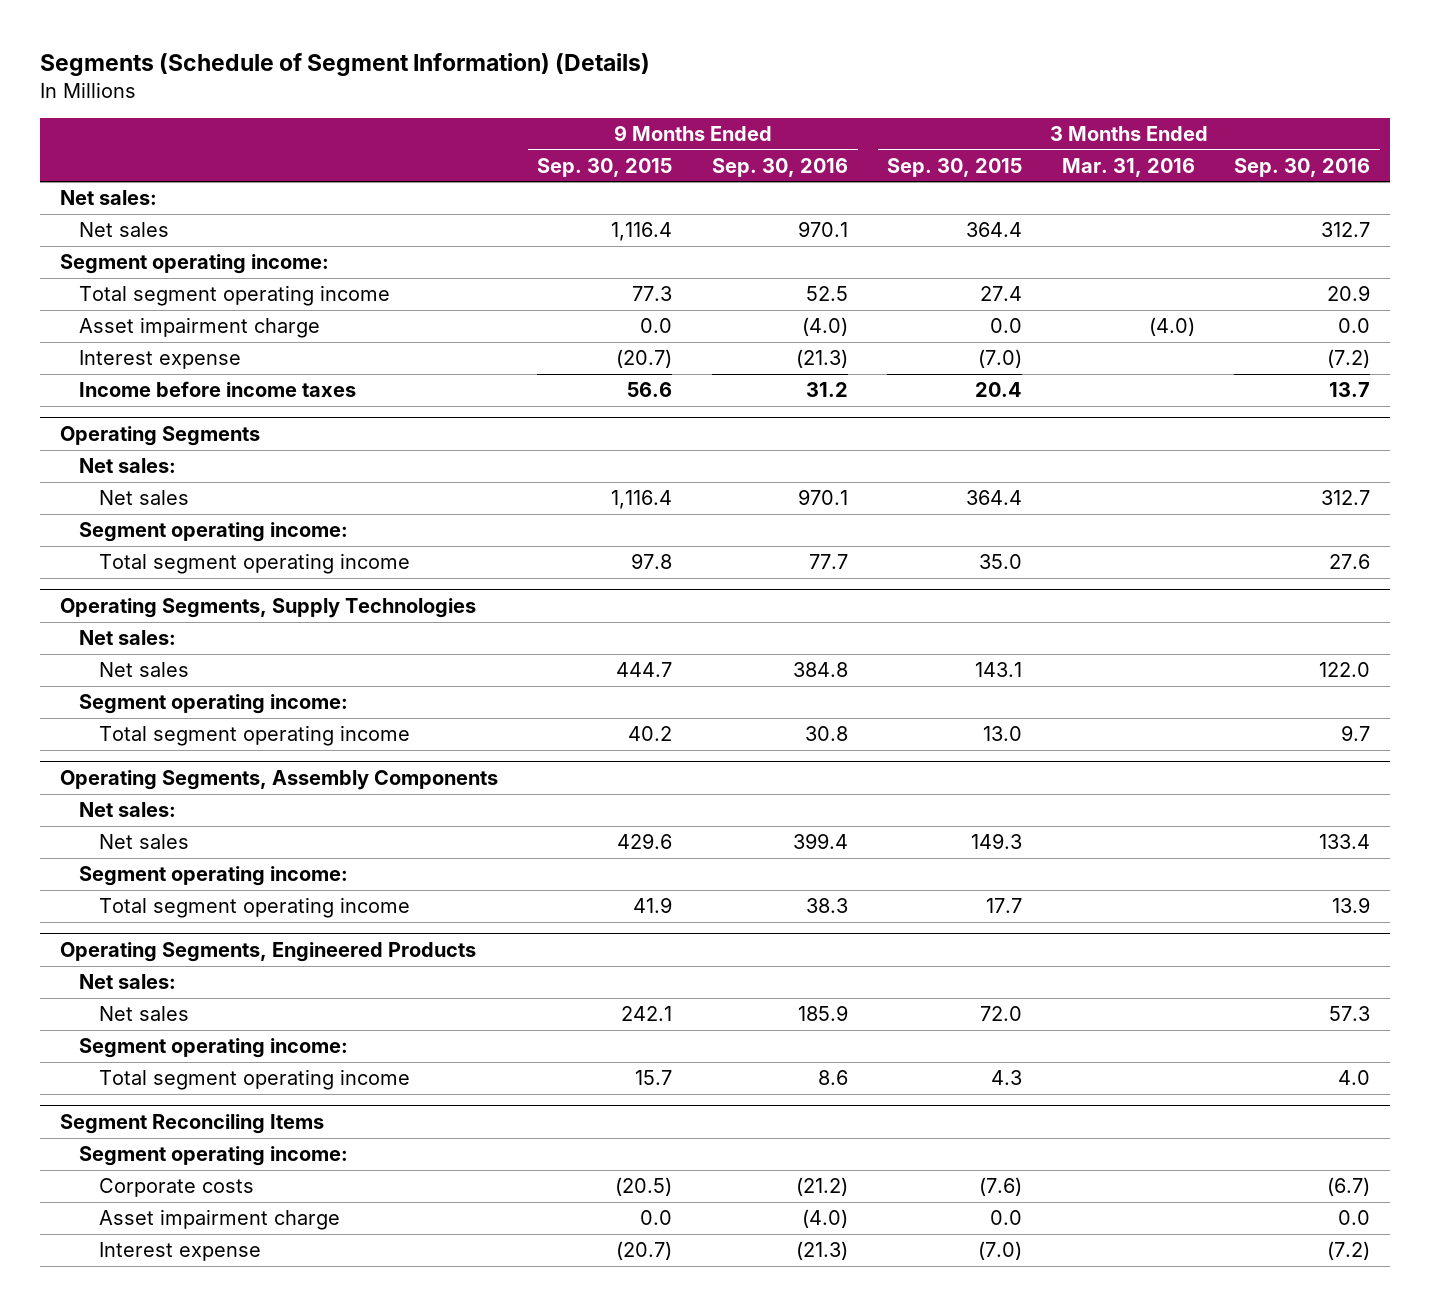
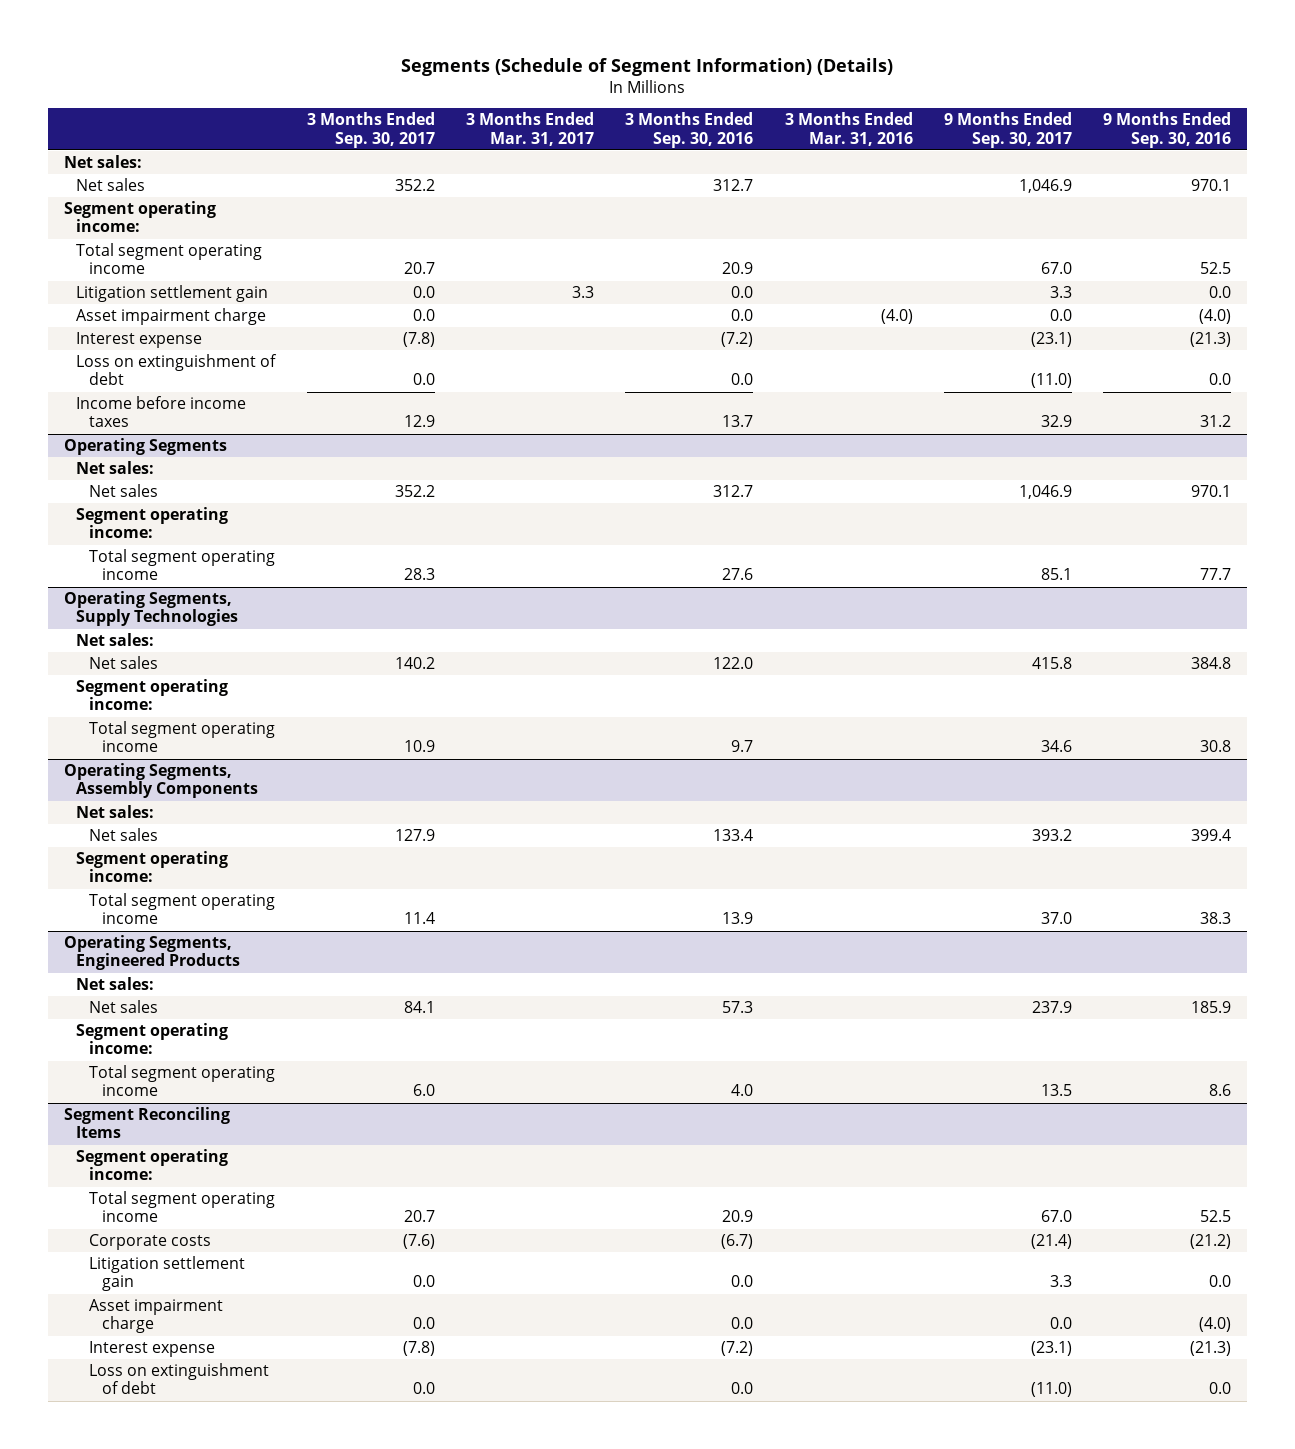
[537,157,673,177] Sep. 30, 2015 -> none
[887,157,1023,177] Sep. 30, 2015 -> none
none -> [306,112,435,148] 3 Months Ended Sep. 30, 2017
none -> [465,112,594,146] 3 Months Ended Mar. 31, 2017
none -> [943,112,1072,148] 9 Months Ended Sep. 30, 2017
none -> [76,285,269,303] Litigation settlement gain
none -> [76,354,278,386] Loss on extinguishment of debt
none -> [88,1191,275,1223] Total segment operating income
none -> [88,1256,245,1292] Litigation settlement gain
none -> [88,1363,269,1395] Loss on extinguishment of debt

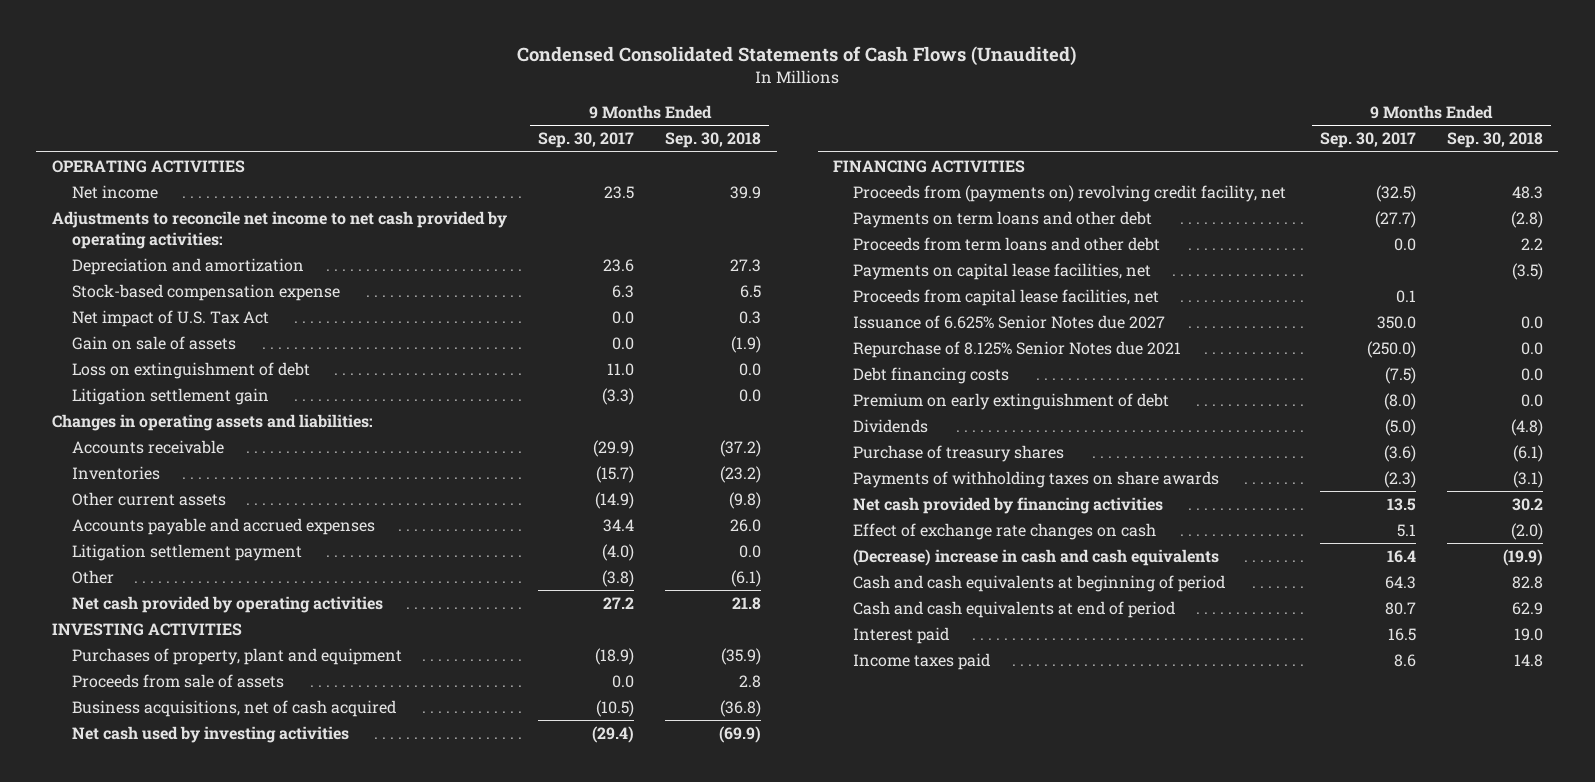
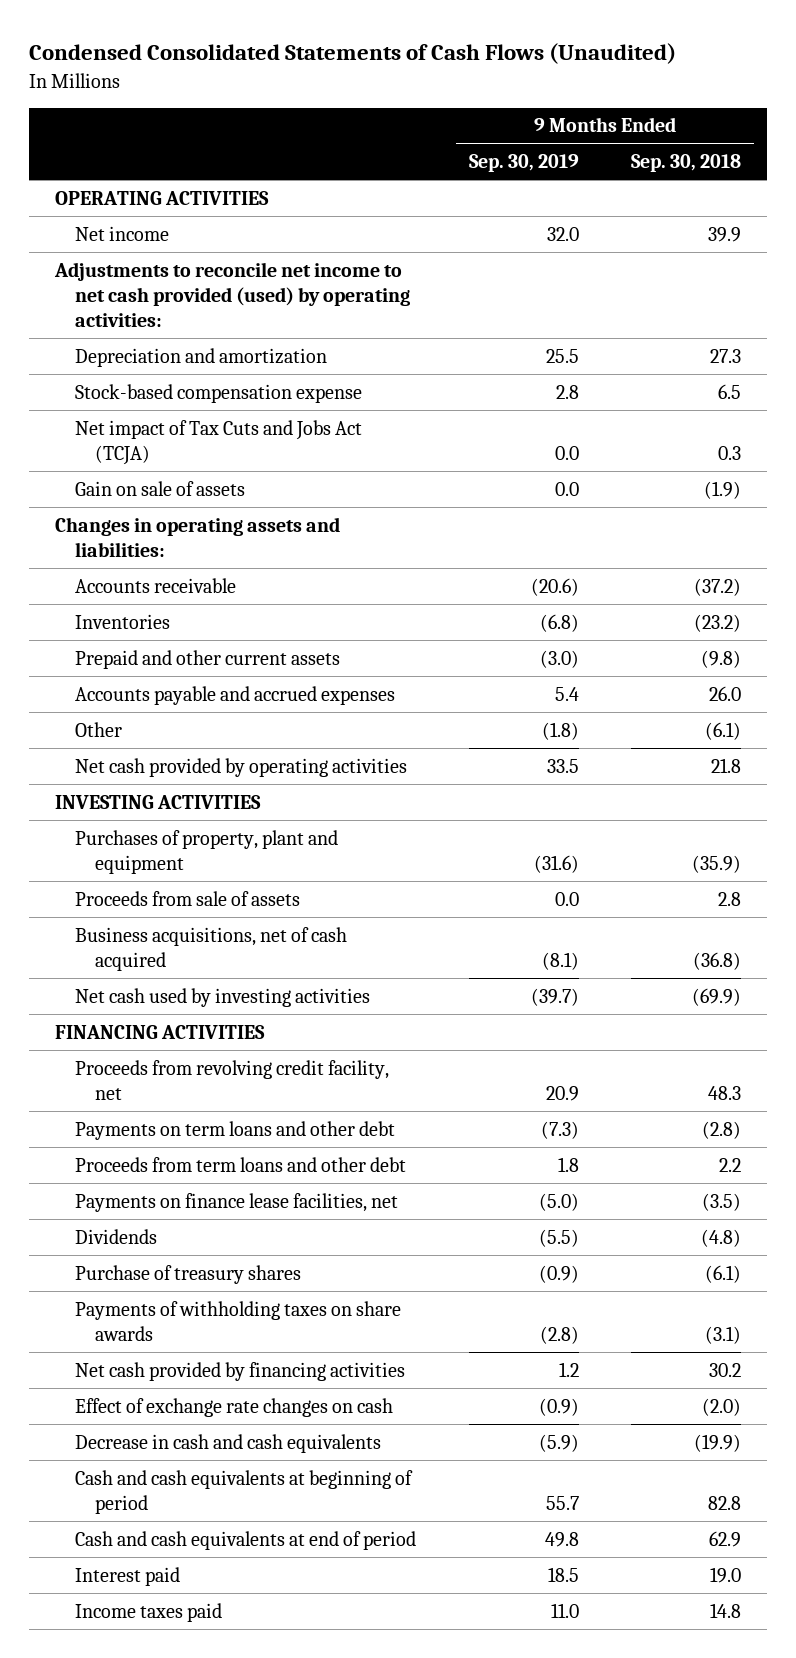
[538,132,635,149] Sep. 30, 2017 -> none
none -> [468,154,579,173] Sep. 30, 2019
[51,210,507,249] Adjustments to reconcile net income to net cash provided by operating activities: -> [54,261,411,327] Adjustments to reconcile net income to net cash provided (used) by operating activities:
[71,309,269,327] Net impact of U.S. Tax Act -> none
none -> [75,419,363,465] Net impact of Tax Cuts and Jobs Act (TCJA)
[71,361,310,379] Loss on extinguishment of debt -> none
[71,387,269,405] Litigation settlement gain -> none
[71,491,226,506] Other current assets -> [75,649,341,669] Prepaid and other current assets
[71,543,302,561] Litigation settlement payment -> none
[853,184,1287,202] Proceeds from (payments on) revolving credit facility, net -> [75,1059,390,1100] Proceeds from revolving credit facility, net
[853,288,1160,306] Proceeds from capital lease facilities, net -> none
[853,314,1166,329] Issuance of 6.625% Senior Notes due 2027 -> none
[853,340,1182,358] Repurchase of 8.125% Senior Notes due 2021 -> none
[853,366,1010,384] Debt financing costs -> none
[853,392,1170,410] Premium on early extinguishment of debt -> none
[853,262,1152,280] Payments on capital lease facilities, net -> [75,1192,399,1212] Payments on finance lease facilities, net
[853,548,1220,566] (Decrease) increase in cash and cash equivalents -> [75,1433,382,1453] Decrease in cash and cash equivalents

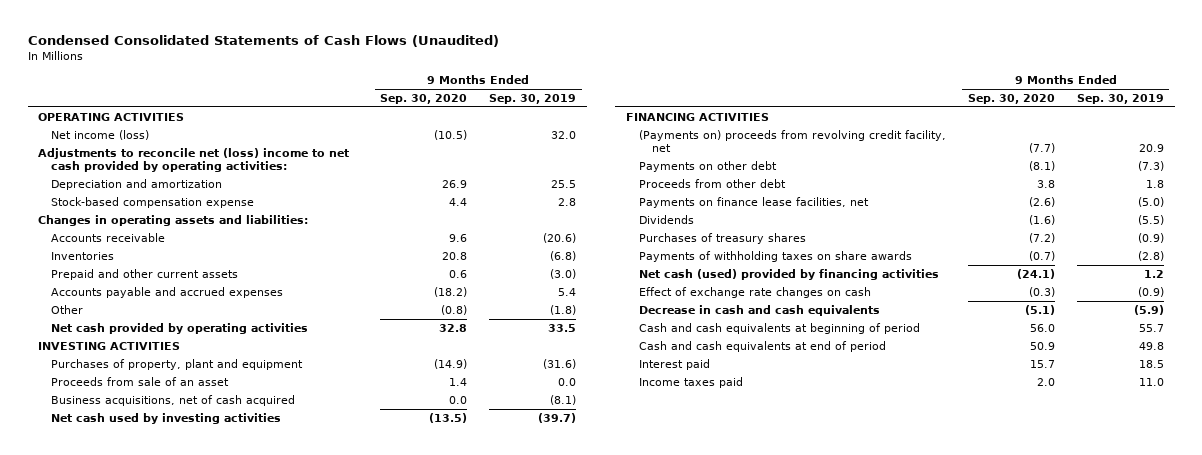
[631,154,742,173] Sep. 30, 2018 -> none
none -> [380,94,468,105] Sep. 30, 2020
[75,225,170,241] Net income -> [51,129,150,140] Net income (loss)
[54,261,411,327] Adjustments to reconcile net income to net cash provided (used) by operating activities: -> [38,147,350,173] Adjustments to reconcile net (loss) income to net cash provided by operating activities:
[75,419,363,465] Net impact of Tax Cuts and Jobs Act (TCJA) -> none
[75,480,246,496] Gain on sale of assets -> none
[75,890,301,906] Proceeds from sale of assets -> [51,376,230,386] Proceeds from sale of an asset
[75,1059,390,1100] Proceeds from revolving credit facility, net -> [638,129,946,153] (Payments on) proceeds from revolving credit facility, net
[75,1120,396,1140] Payments on term loans and other debt -> [638,160,777,172] Payments on other debt
[75,1156,407,1172] Proceeds from term loans and other debt -> [638,178,786,188] Proceeds from other debt
[75,1264,302,1284] Purchase of treasury shares -> [638,232,806,244] Purchases of treasury shares
[75,1361,406,1381] Net cash provided by financing activities -> [638,268,939,280] Net cash (used) provided by financing activities

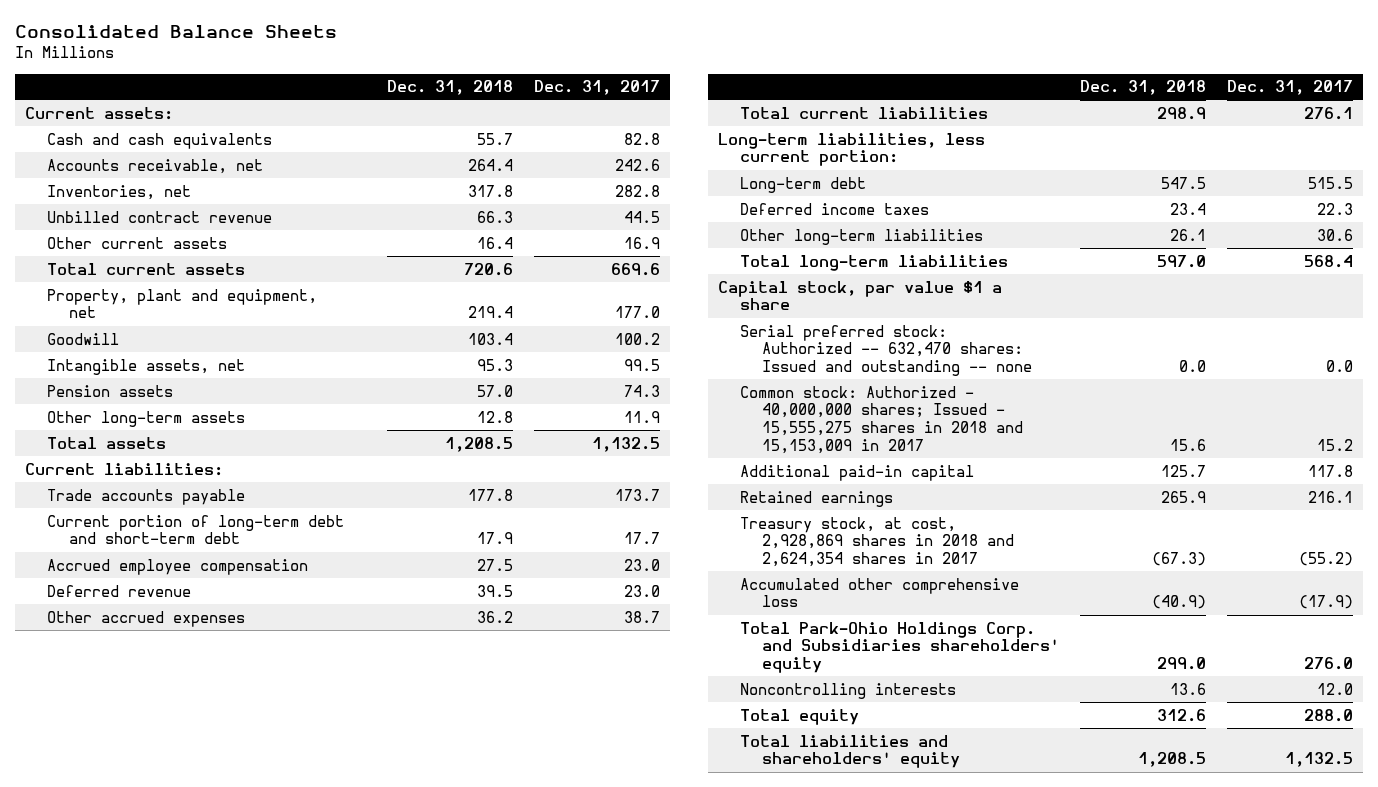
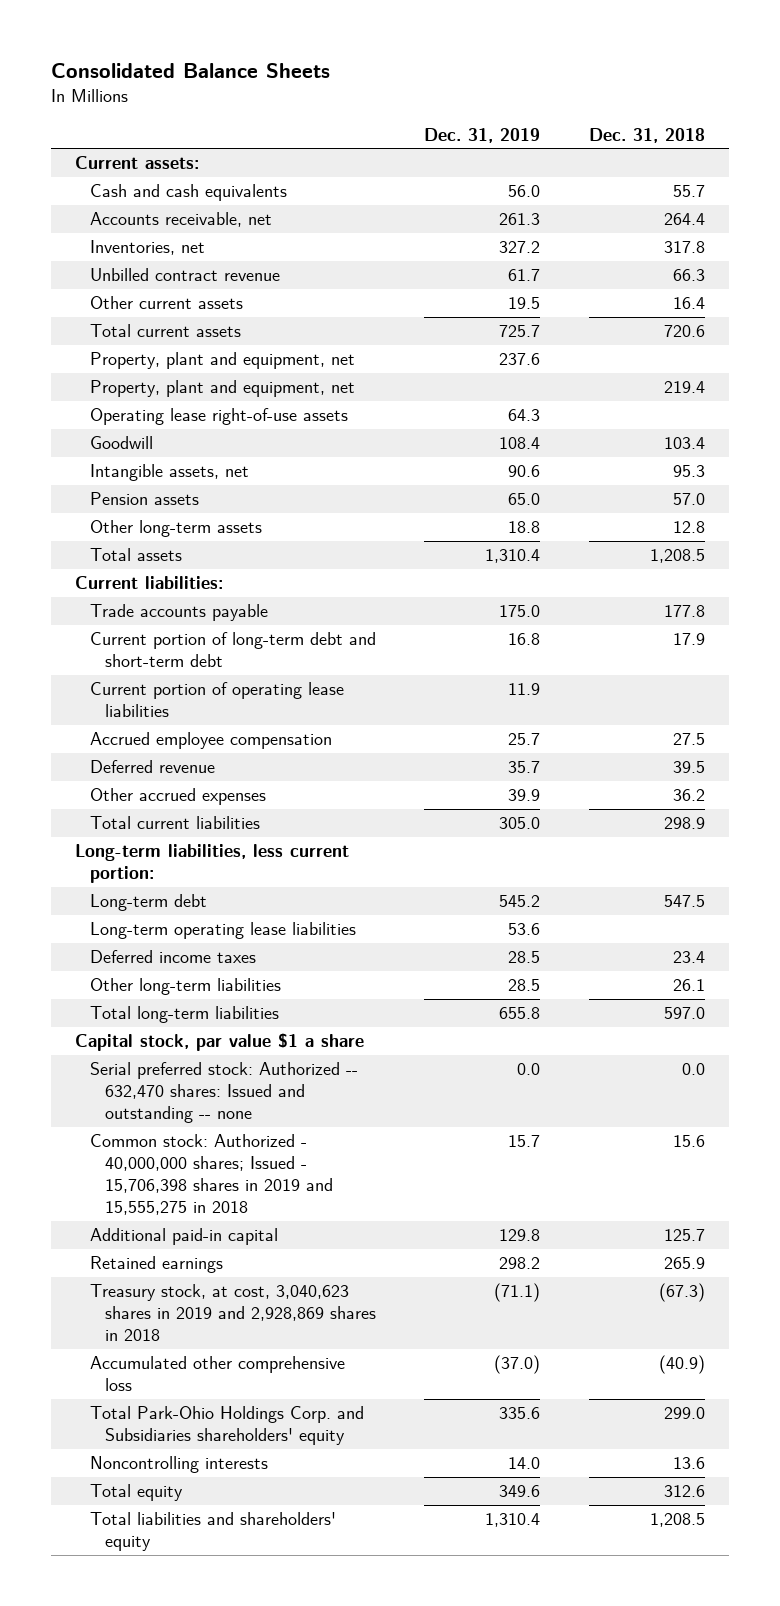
[533,80,660,96] Dec. 31, 2017 -> none
none -> [424,127,541,143] Dec. 31, 2019
none -> [89,352,355,370] Property, plant and equipment, net
none -> [89,408,348,426] Operating lease right-of-use assets
none -> [89,682,344,718] Current portion of operating lease liabilities
none -> [89,922,356,940] Long-term operating lease liabilities
[740,385,1023,454] Common stock: Authorized - 40,000,000 shares; Issued - 15,555,275 shares in 2018 and 15,153,009 in 2017 -> [89,1134,333,1215] Common stock: Authorized - 40,000,000 shares; Issued - 15,706,398 shares in 2019 and 15,555,275 in 2018
[740,516,1014,568] Treasury stock, at cost, 2,928,869 shares in 2018 and 2,624,354 shares in 2017 -> [89,1284,376,1342] Treasury stock, at cost, 3,040,623 shares in 2019 and 2,928,869 shares in 2018

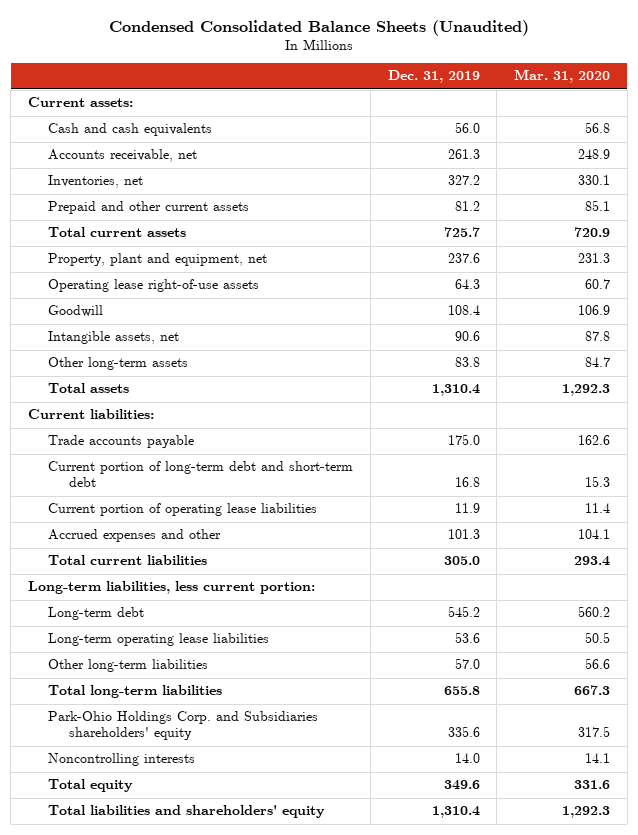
[50,63,330,79] Consolidated Balance Sheets -> [109,19,530,36] Condensed Consolidated Balance Sheets (Unaudited)
[589,127,706,143] Dec. 31, 2018 -> none
none -> [513,69,610,84] Mar. 31, 2020
[89,268,280,282] Unbilled contract revenue -> none
[89,296,243,310] Other current assets -> [48,201,250,215] Prepaid and other current assets
[508,297,541,310] 19.5 -> [454,201,480,212] 81.2
[89,380,355,398] Property, plant and equipment, net -> none
[89,492,199,506] Pension assets -> none
[508,521,541,534] 18.8 -> [454,357,480,368] 83.8
[89,732,332,750] Accrued employee compensation -> none
[89,760,215,774] Deferred revenue -> none
[89,788,266,806] Other accrued expenses -> [48,529,222,543] Accrued expenses and other
[508,789,541,802] 39.9 -> [447,529,480,540] 101.3
[89,950,256,964] Deferred income taxes -> none
[508,979,541,992] 28.5 -> [454,658,480,670] 57.0
[74,1033,364,1052] Capital stock, par value $1 a share -> none
[89,1062,358,1124] Serial preferred stock: Authorized -- 632,470 shares: Issued and outstanding -- none -> none
[89,1134,333,1215] Common stock: Authorized - 40,000,000 shares; Issued - 15,706,398 shares in 2019 and 15,555,275 in 2018 -> none
[89,1228,278,1246] Additional paid-in capital -> none
[89,1256,223,1274] Retained earnings -> none
[89,1284,376,1342] Treasury stock, at cost, 3,040,623 shares in 2019 and 2,928,869 shares in 2018 -> none
[89,1356,345,1392] Accumulated other comprehensive loss -> none
[89,1406,364,1446] Total Park-Ohio Holdings Corp. and Subsidiaries shareholders' equity -> [48,711,319,741] Park-Ohio Holdings Corp. and Subsidiaries shareholders' equity

